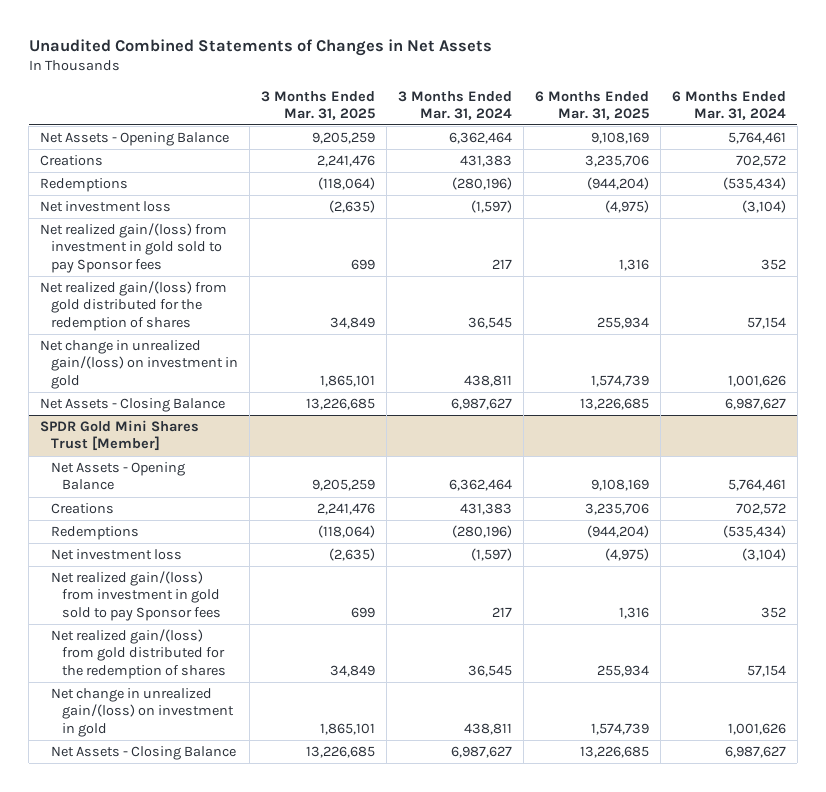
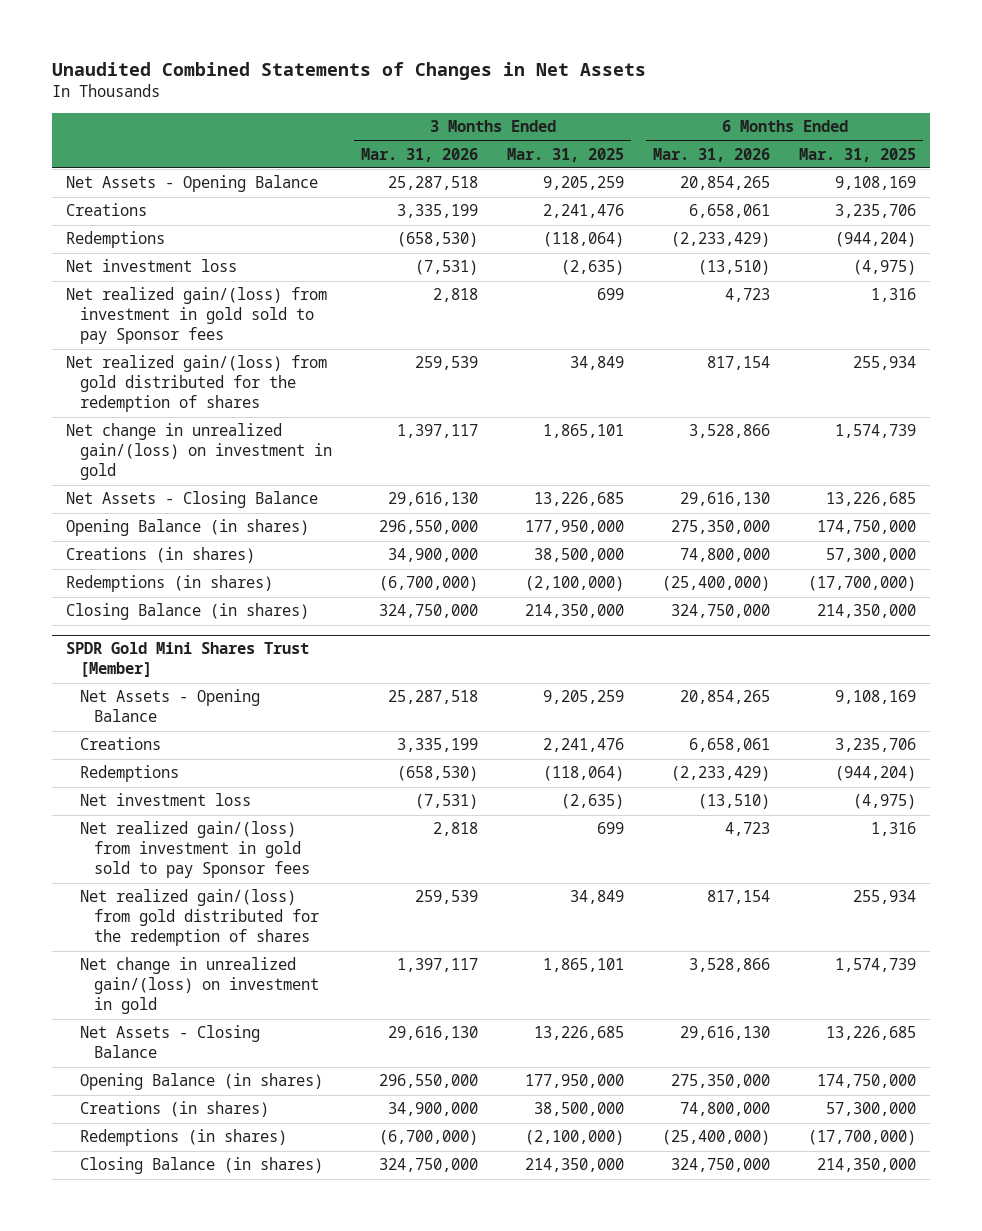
[397,90,512,120] 3 Months Ended Mar. 31, 2024 -> none
[671,90,786,120] 6 Months Ended Mar. 31, 2024 -> none
none -> [361,147,479,162] Mar. 31, 2026
none -> [653,147,771,162] Mar. 31, 2026
none -> [66,519,310,537] Opening Balance (in shares)
none -> [66,547,256,564] Creations (in shares)
none -> [66,575,274,593] Redemptions (in shares)
none -> [66,603,310,621] Closing Balance (in shares)
none -> [80,1073,324,1091] Opening Balance (in shares)
none -> [80,1101,270,1118] Creations (in shares)
none -> [80,1129,288,1147] Redemptions (in shares)
none -> [80,1157,324,1175] Closing Balance (in shares)

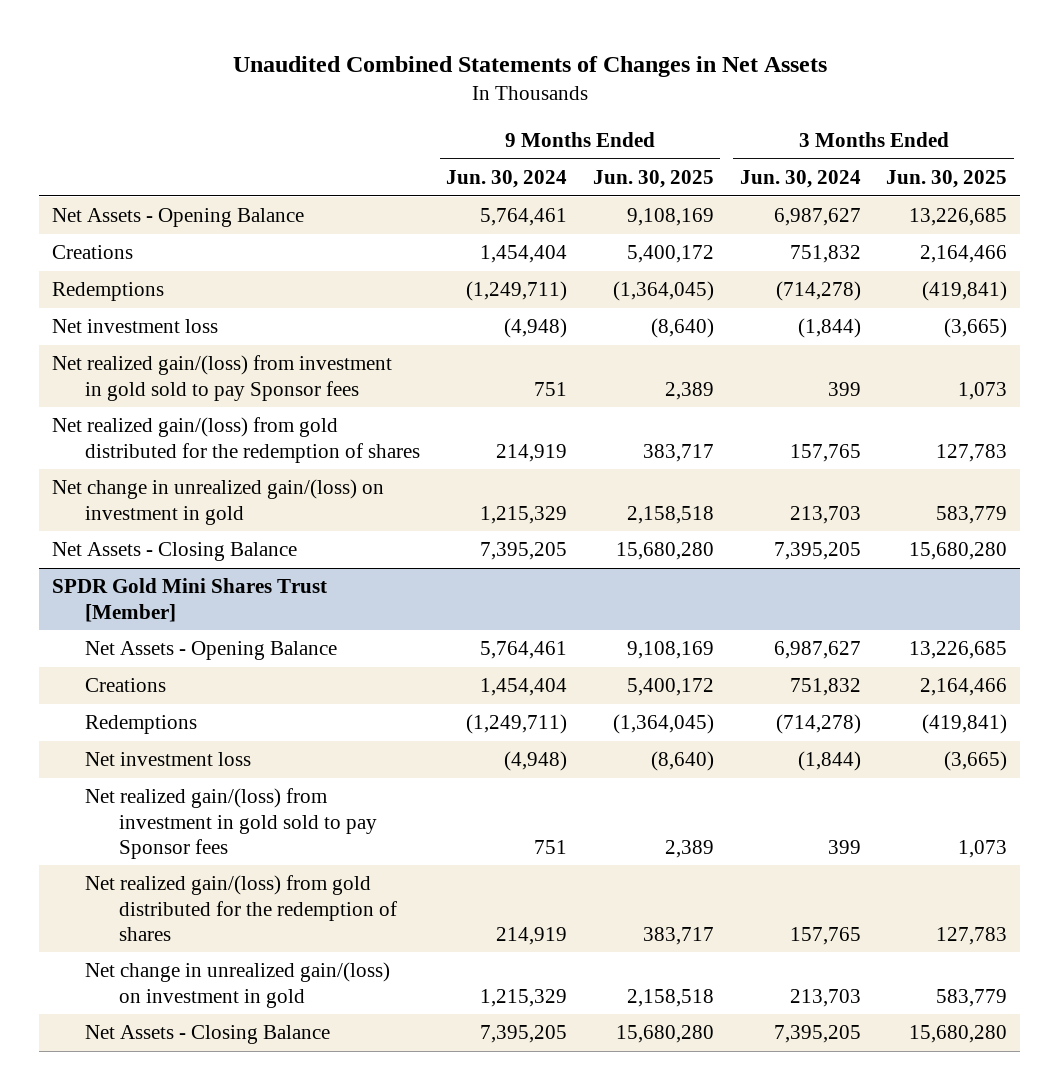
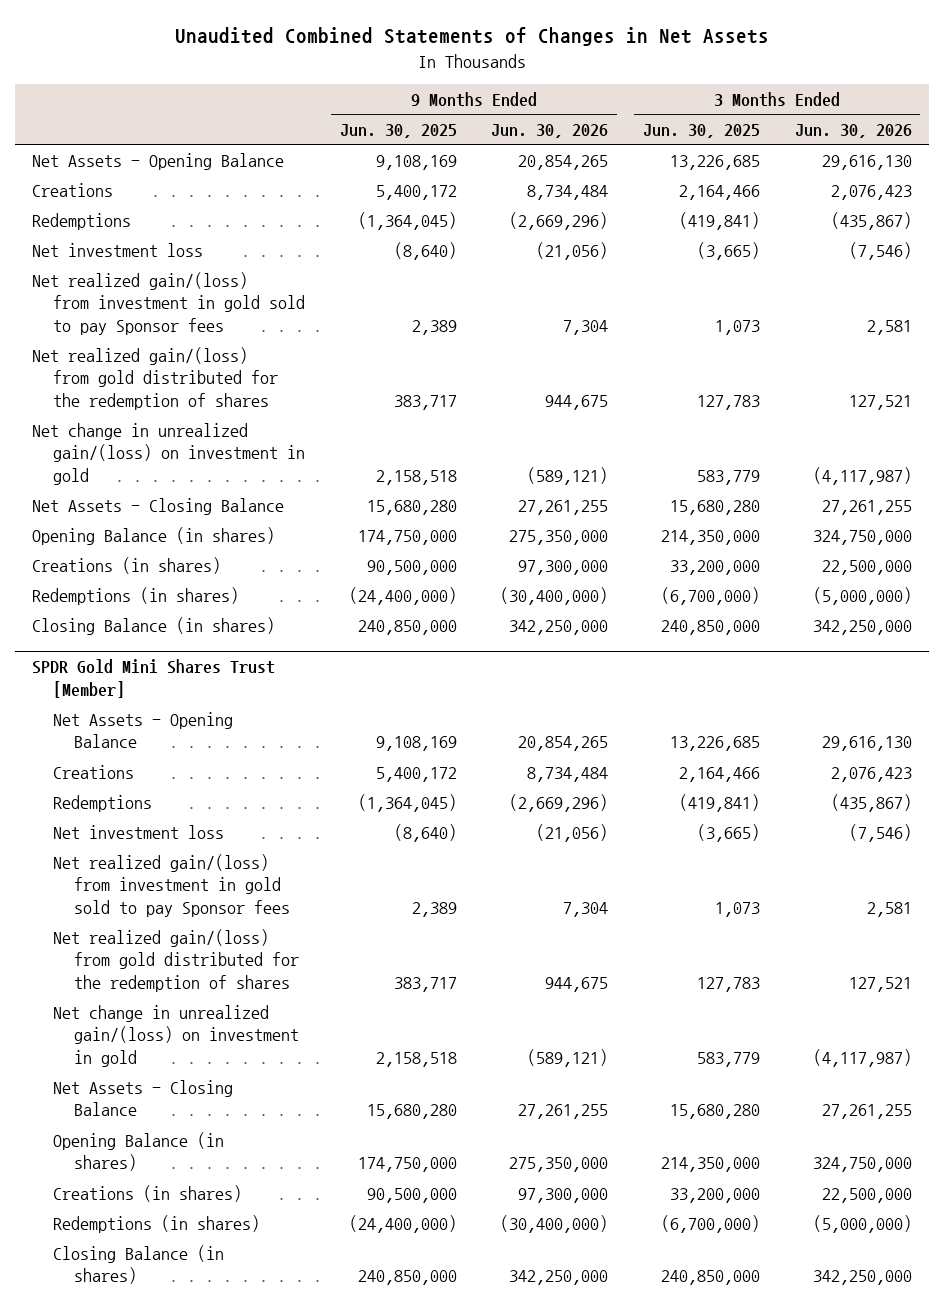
[446,169,568,188] Jun. 30, 2024 -> none
[739,169,861,188] Jun. 30, 2024 -> none
none -> [491,124,609,139] Jun. 30, 2026
none -> [794,124,912,139] Jun. 30, 2026
none -> [31,526,275,545] Opening Balance (in shares)
none -> [31,556,221,574] Creations (in shares)
none -> [31,586,239,605] Redemptions (in shares)
none -> [31,616,275,635] Closing Balance (in shares)
none -> [53,1131,225,1172] Opening Balance (in shares)
none -> [53,1184,243,1202] Creations (in shares)
none -> [53,1214,261,1233] Redemptions (in shares)
none -> [53,1244,225,1285] Closing Balance (in shares)

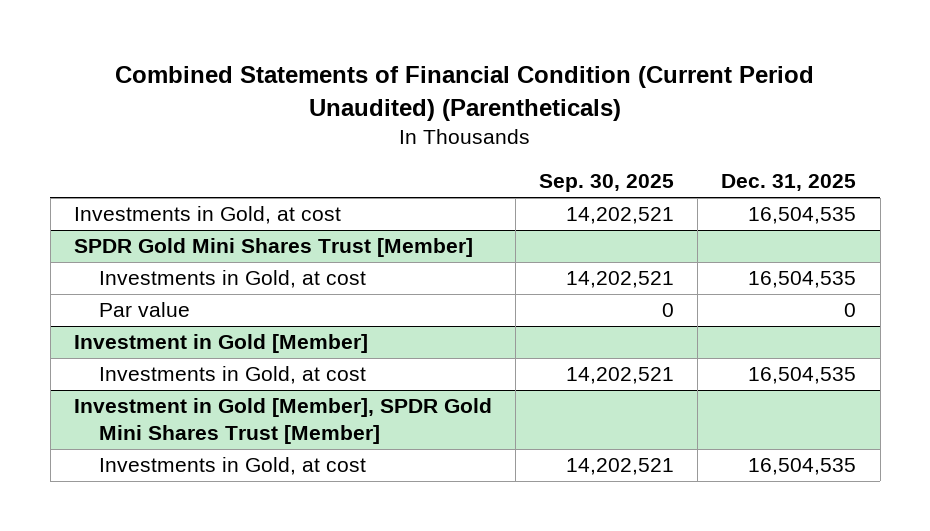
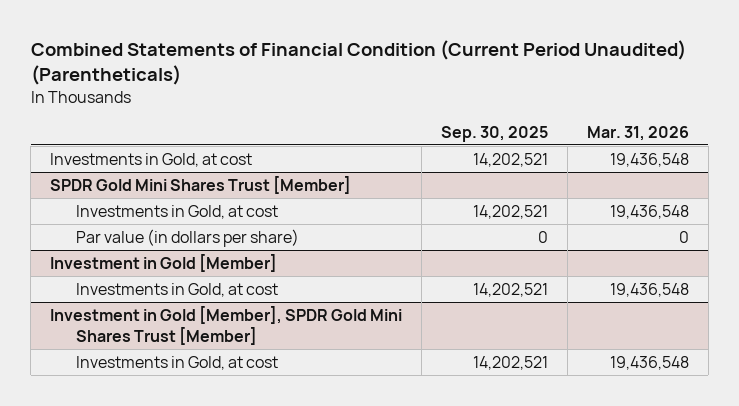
[721,174,857,192] Dec. 31, 2025 -> none
none -> [586,125,689,141] Mar. 31, 2026
[99,302,191,318] Par value -> [75,228,299,247] Par value (in dollars per share)

